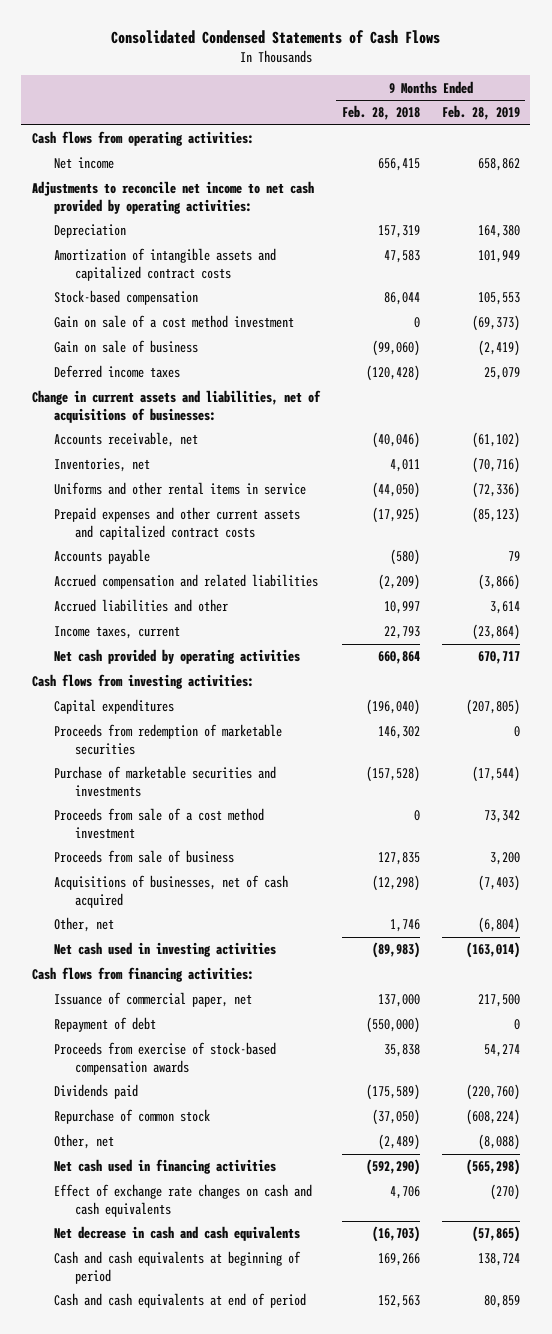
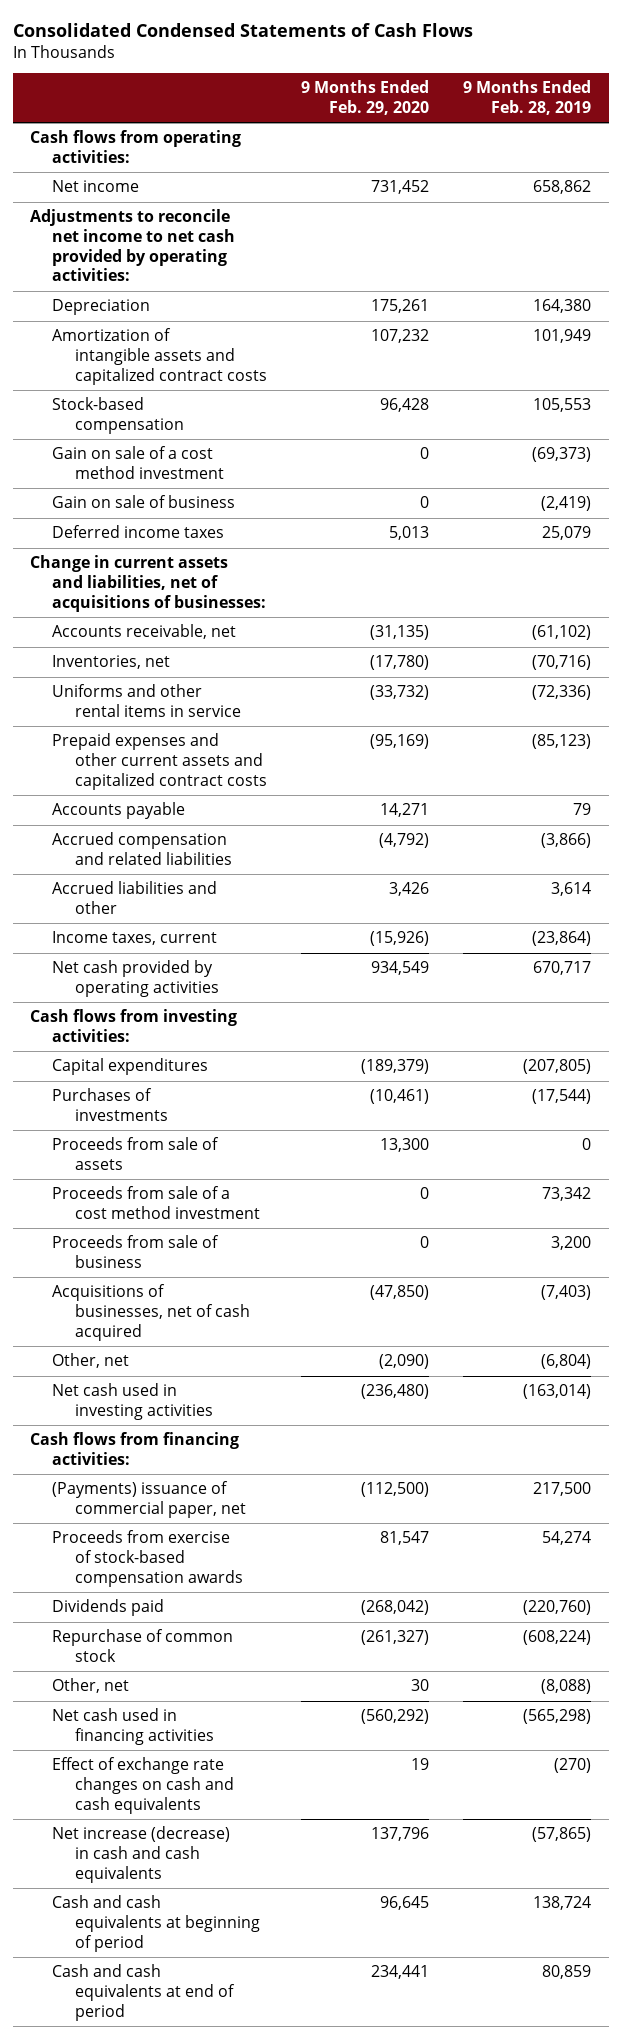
[341,105,420,121] Feb. 28, 2018 -> none
none -> [300,80,429,115] 9 Months Ended Feb. 29, 2020
[53,724,282,755] Proceeds from redemption of marketable securities -> none
[53,766,276,797] Purchase of marketable securities and investments -> [52,1088,168,1122] Purchases of investments
none -> [52,1137,220,1171] Proceeds from sale of assets
[53,1017,156,1033] Repayment of debt -> none
[53,992,252,1008] Issuance of commercial paper, net -> [52,1481,246,1519] (Payments) issuance of commercial paper, net
[53,1226,300,1242] Net decrease in cash and cash equivalents -> [52,1826,231,1883] Net increase (decrease) in cash and cash equivalents

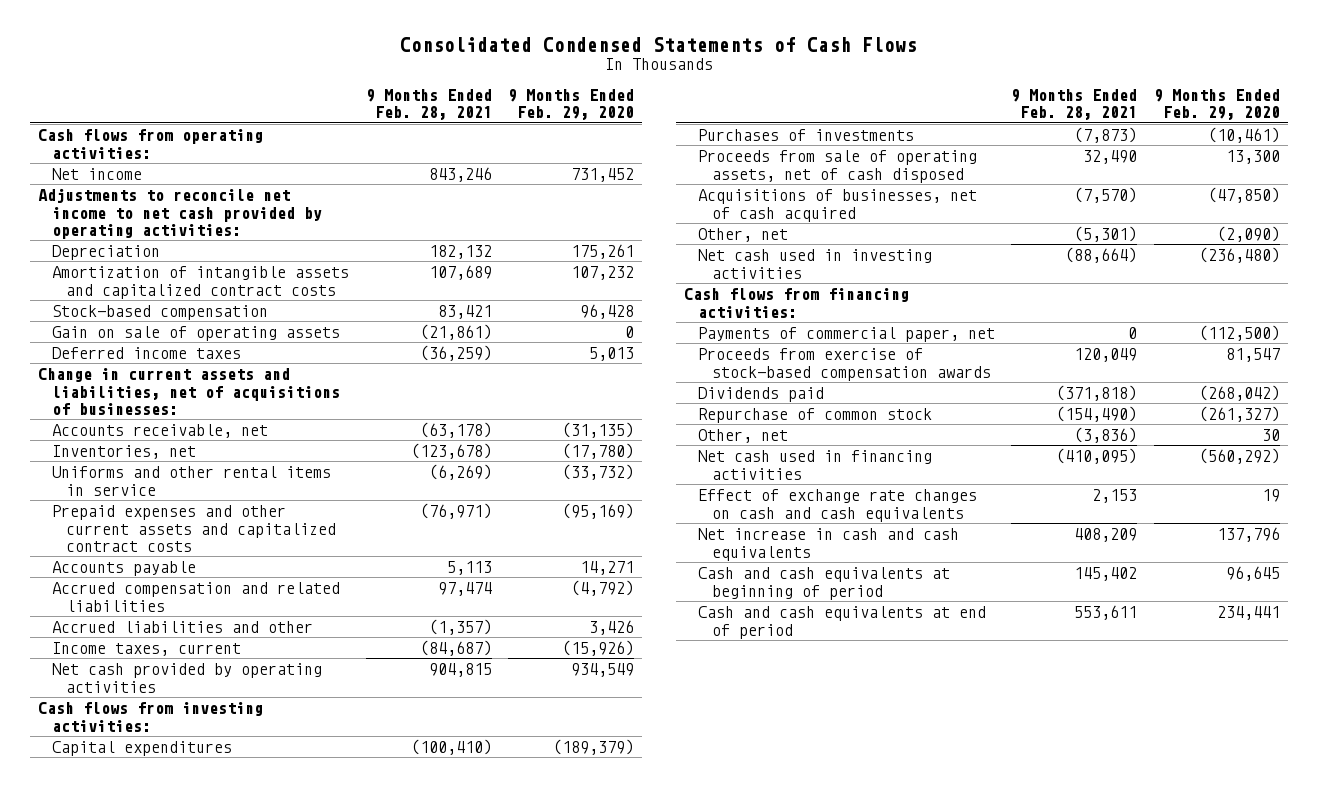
[463,80,592,115] 9 Months Ended Feb. 28, 2019 -> none
none -> [365,88,492,121] 9 Months Ended Feb. 28, 2021
[52,446,224,480] Gain on sale of a cost method investment -> none
[52,495,236,509] Gain on sale of business -> [52,326,341,342] Gain on sale of operating assets
[52,1186,260,1220] Proceeds from sale of a cost method investment -> none
[52,1235,220,1269] Proceeds from sale of business -> none
[52,1137,220,1171] Proceeds from sale of assets -> [698,150,978,183] Proceeds from sale of operating assets, net of cash disposed
[52,1481,246,1519] (Payments) issuance of commercial paper, net -> [698,327,996,343] Payments of commercial paper, net
[52,1826,231,1883] Net increase (decrease) in cash and cash equivalents -> [698,528,960,561] Net increase in cash and cash equivalents

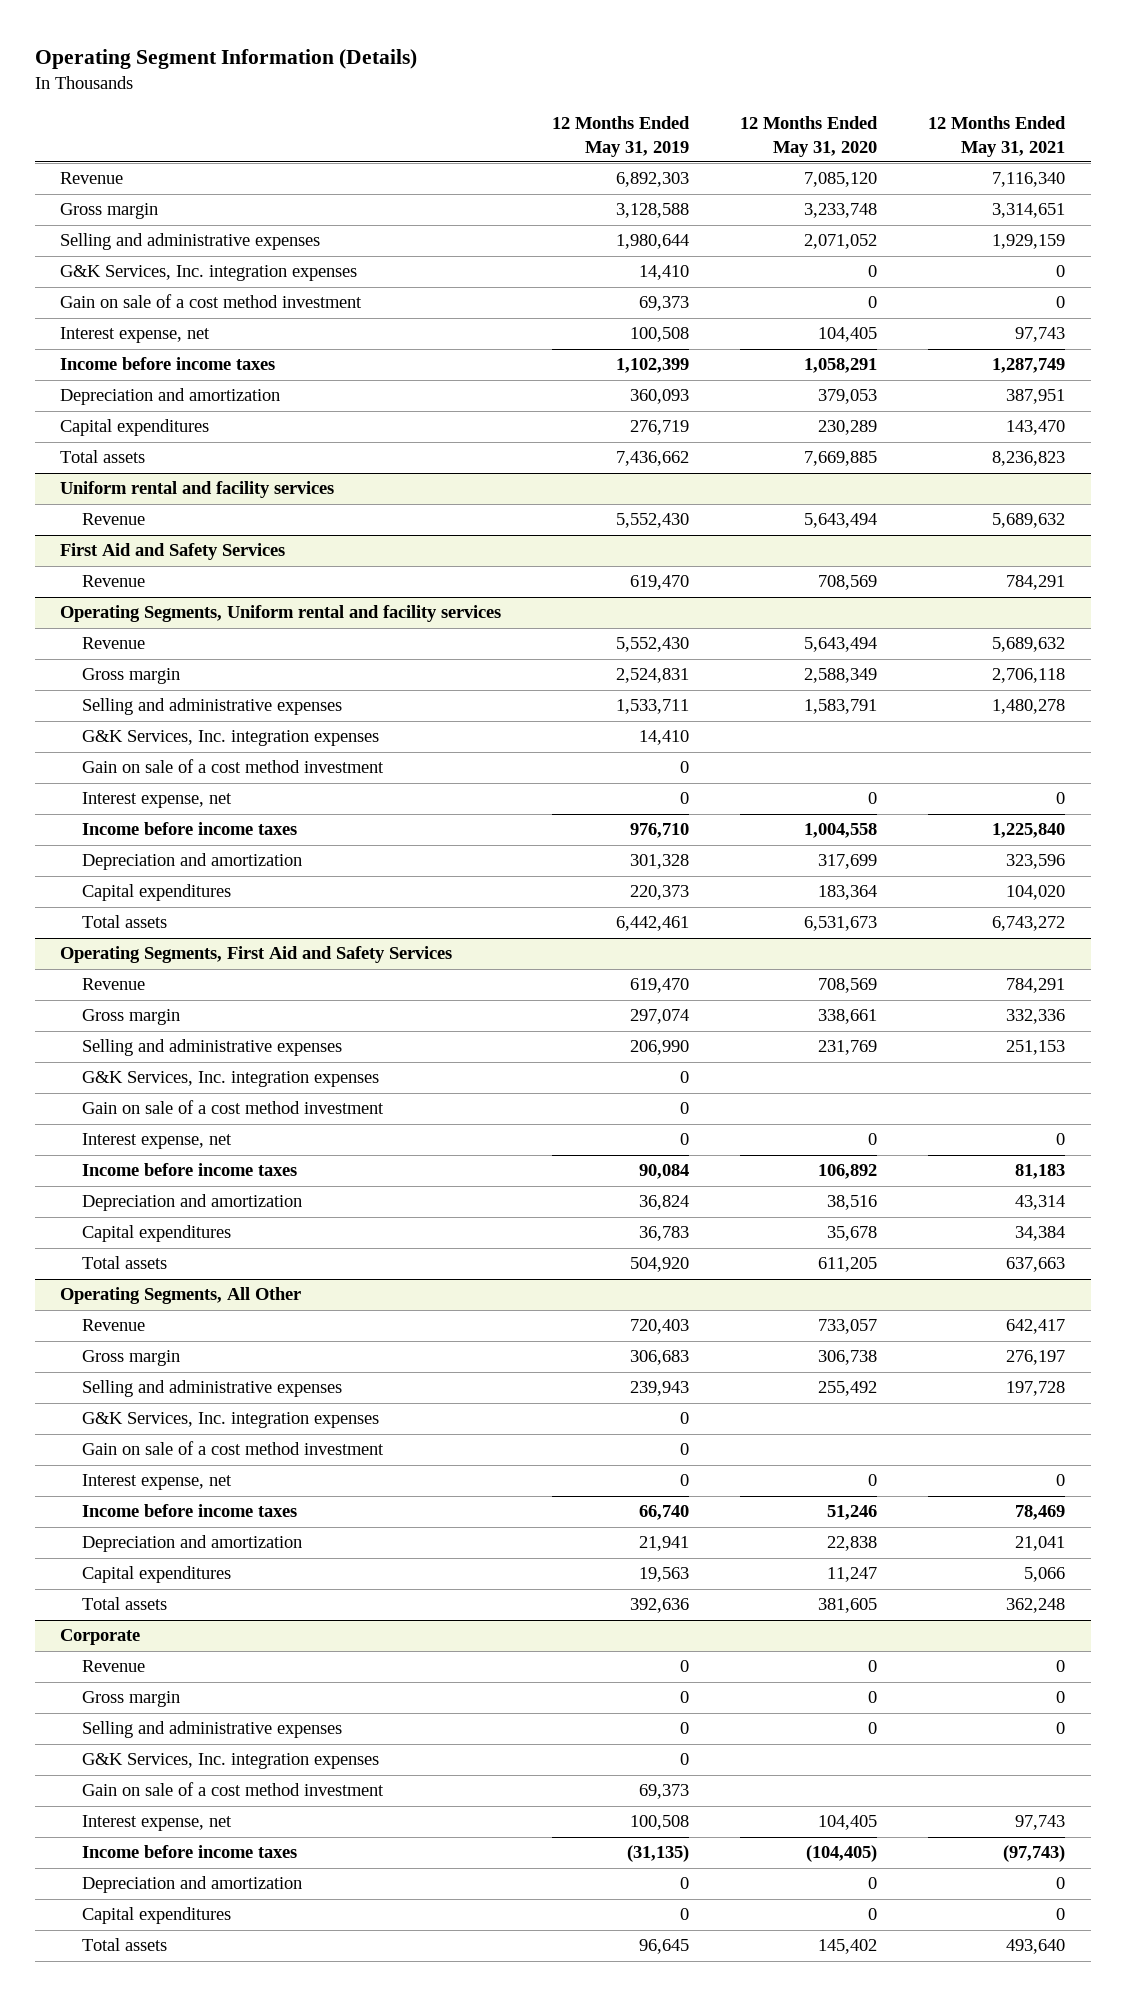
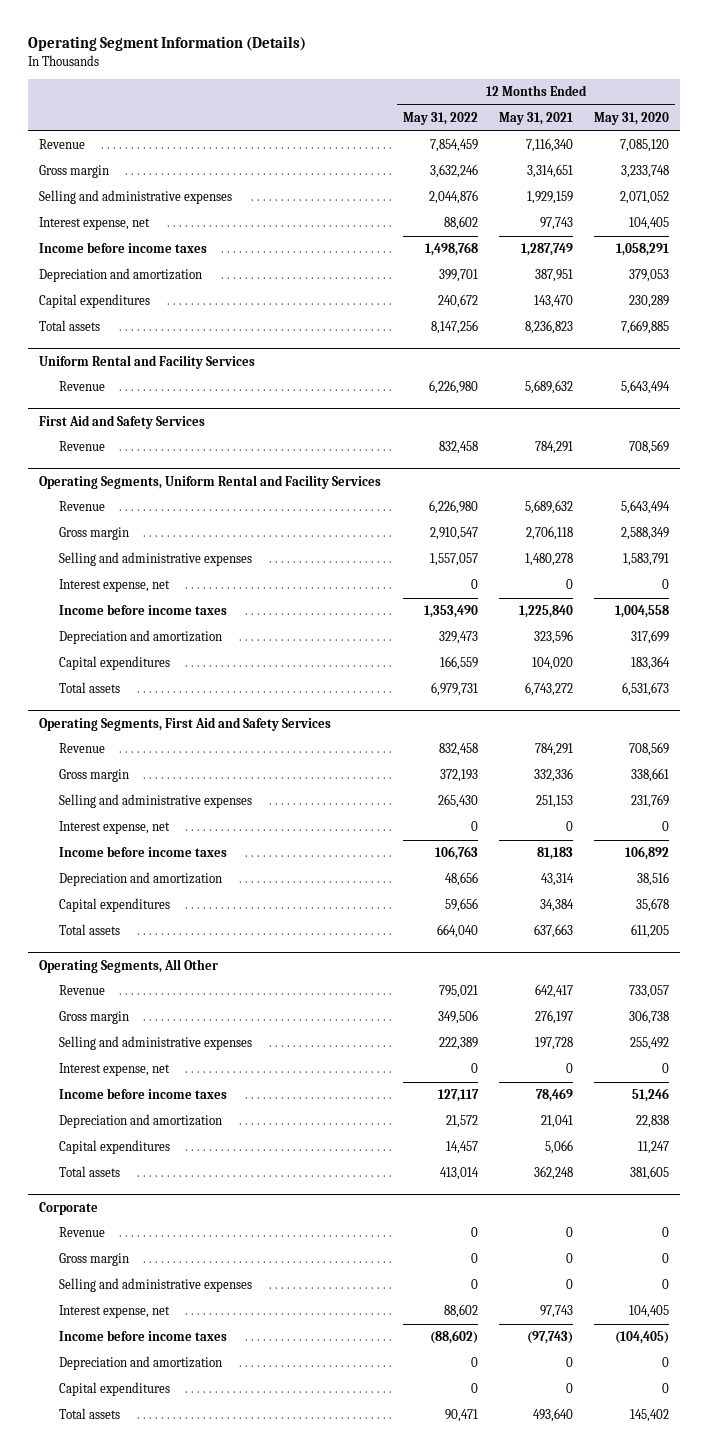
[552,116,691,157] 12 Months Ended May 31, 2019 -> none
none -> [402,111,478,125] May 31, 2022
[60,265,358,282] G&K Services, Inc. integration expenses -> none
[60,294,363,309] Gain on sale of a cost method investment -> none
[60,481,335,499] Uniform rental and facility services -> [39,354,256,369] Uniform Rental and Facility Services
[60,605,502,623] Operating Segments, Uniform rental and facility services -> [39,474,382,489] Operating Segments, Uniform Rental and Facility Services
[82,730,380,747] G&K Services, Inc. integration expenses -> none
[82,759,385,774] Gain on sale of a cost method investment -> none
[82,1071,380,1088] G&K Services, Inc. integration expenses -> none
[82,1100,385,1115] Gain on sale of a cost method investment -> none
[82,1412,380,1429] G&K Services, Inc. integration expenses -> none
[82,1441,385,1456] Gain on sale of a cost method investment -> none
[82,1753,380,1770] G&K Services, Inc. integration expenses -> none
[82,1782,385,1797] Gain on sale of a cost method investment -> none

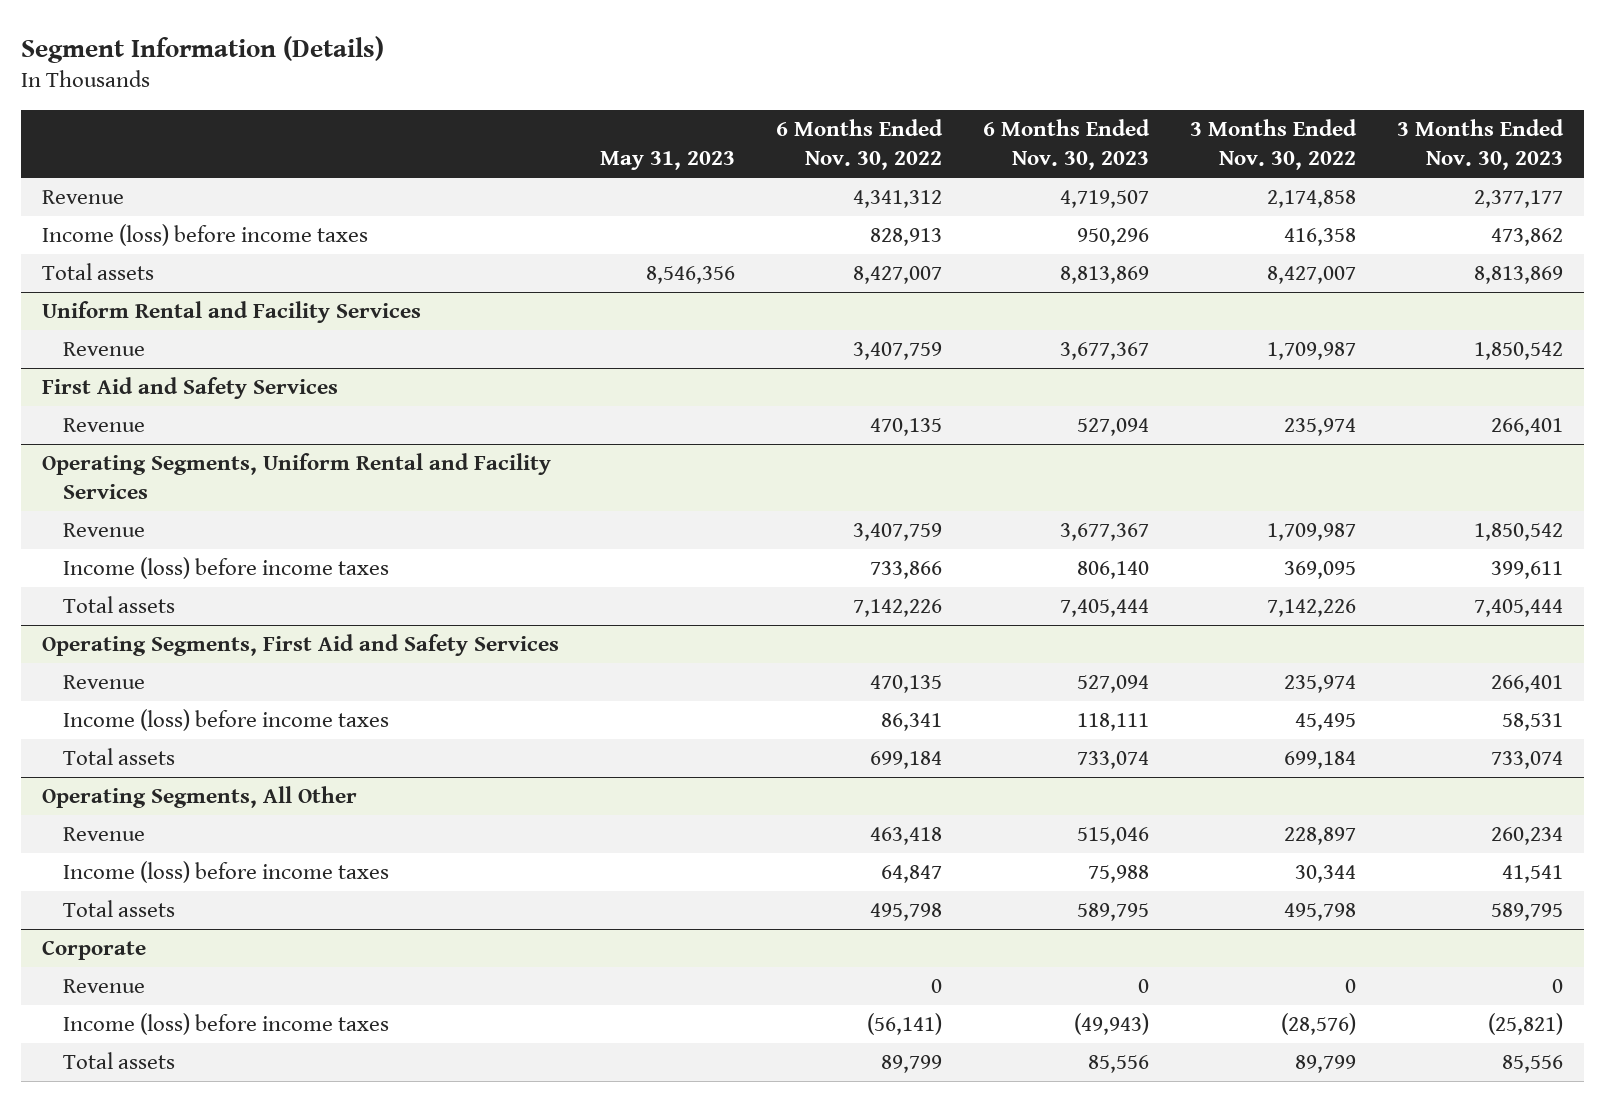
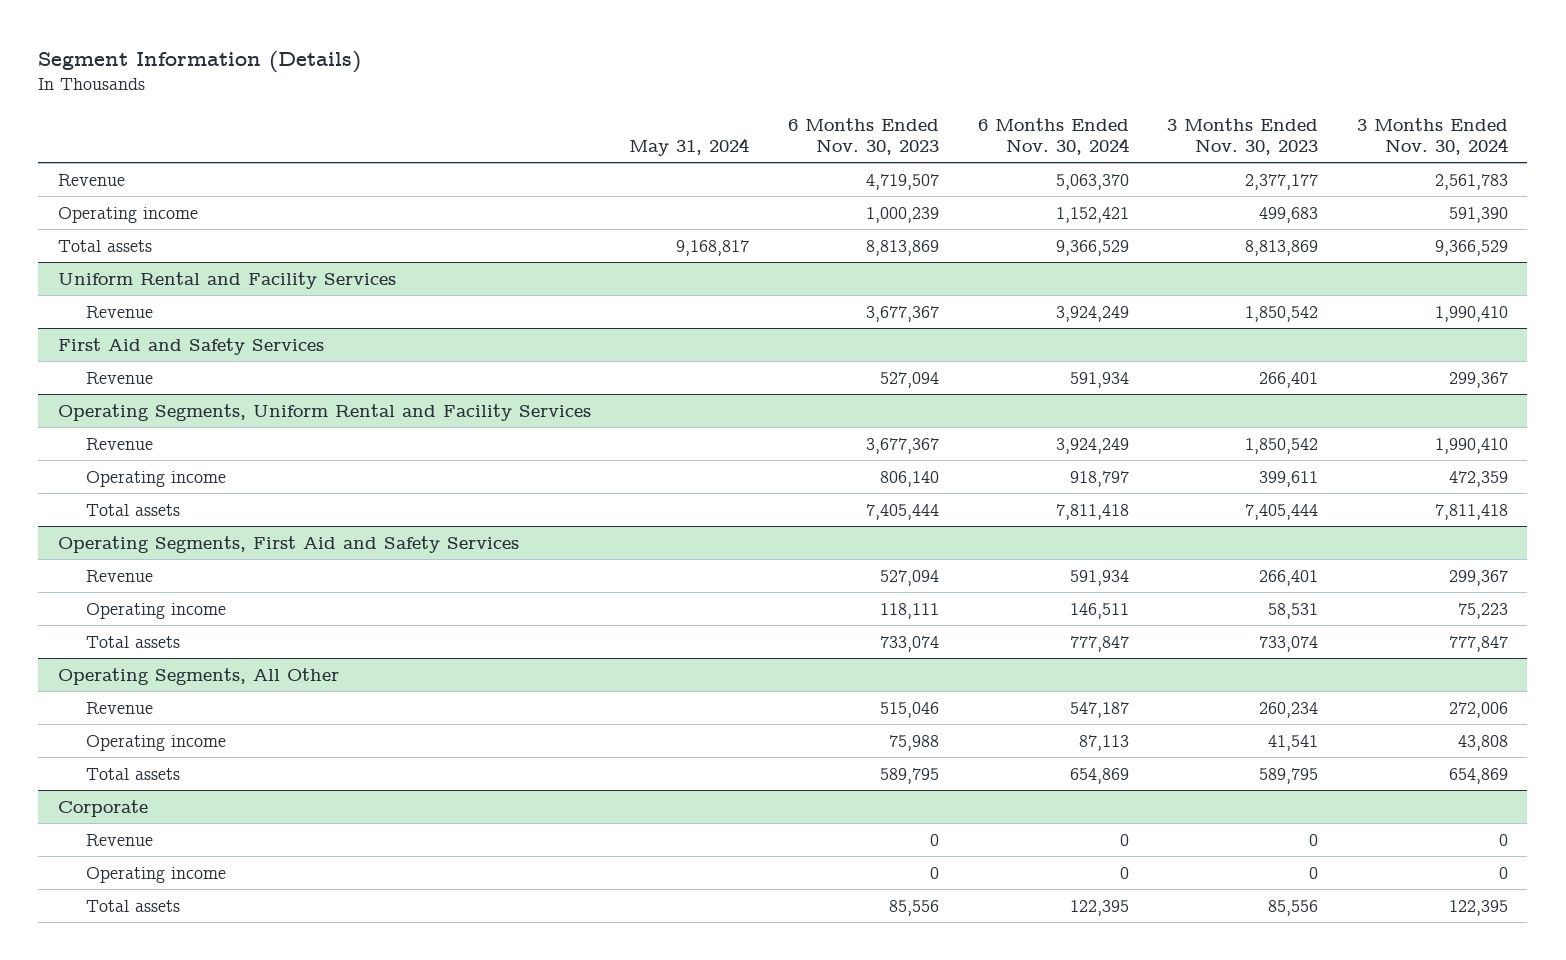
[599,151,735,171] May 31, 2023 -> none
[775,119,943,171] 6 Months Ended Nov. 30, 2022 -> none
[1190,119,1358,171] 3 Months Ended Nov. 30, 2022 -> none
none -> [629,137,750,156] May 31, 2024
none -> [977,118,1129,155] 6 Months Ended Nov. 30, 2024
none -> [1356,118,1508,155] 3 Months Ended Nov. 30, 2024
[41,223,368,246] Income (loss) before income taxes -> none
none -> [57,206,198,223] Operating income
[62,556,389,579] Income (loss) before income taxes -> [85,470,226,487] Operating income
[62,708,389,731] Income (loss) before income taxes -> [85,602,226,619] Operating income
[62,860,389,883] Income (loss) before income taxes -> [85,734,226,751] Operating income
[62,1012,389,1035] Income (loss) before income taxes -> none
none -> [85,866,226,883] Operating income

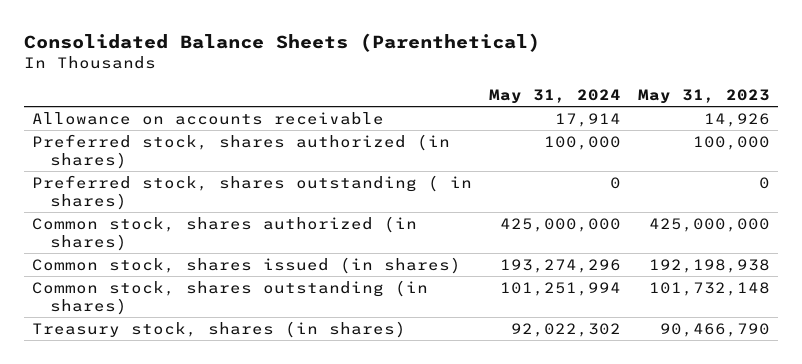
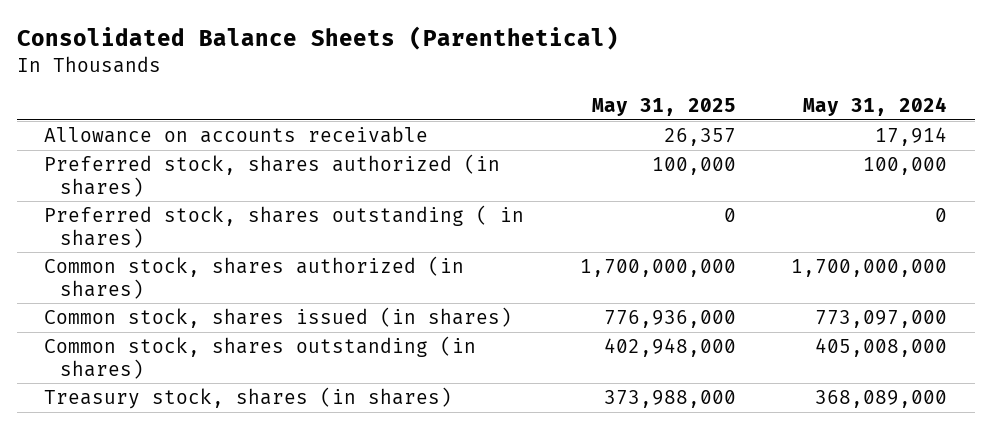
[637,89,770,105] May 31, 2023 -> none
none -> [591,98,736,117] May 31, 2025
[500,217,622,232] 425,000,000 -> [790,258,947,277] 1,700,000,000
[500,258,622,273] 193,274,296 -> [814,309,947,328] 773,097,000
[500,281,622,296] 101,251,994 -> [814,337,947,357] 405,008,000
[511,322,622,337] 92,022,302 -> [814,389,947,408] 368,089,000

